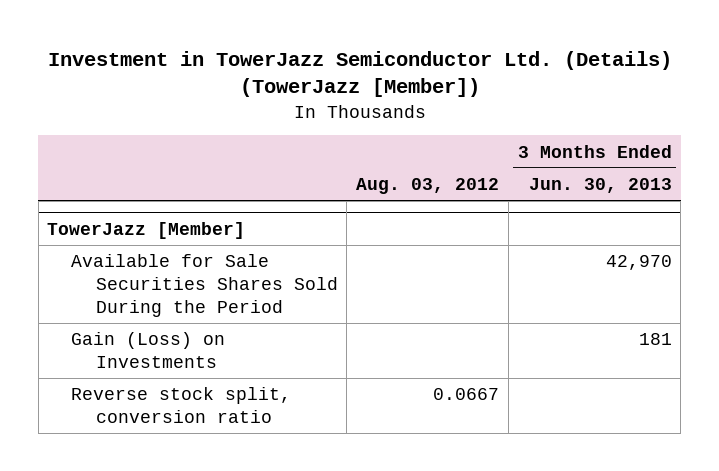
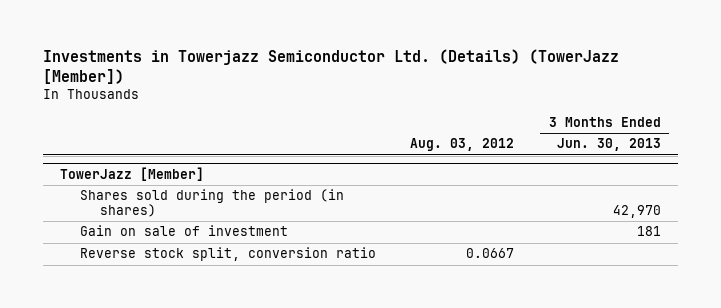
[47,50,672,98] Investment in TowerJazz Semiconductor Ltd. (Details) (TowerJazz [Member]) -> [42,49,619,84] Investments in Towerjazz Semiconductor Ltd. (Details) (TowerJazz [Member])
[71,254,338,317] Available for Sale Securities Shares Sold During the Period -> [80,189,345,218] Shares sold during the period (in shares)
[71,332,226,368] Gain (Loss) on Investments -> [80,225,289,237] Gain on sale of investment

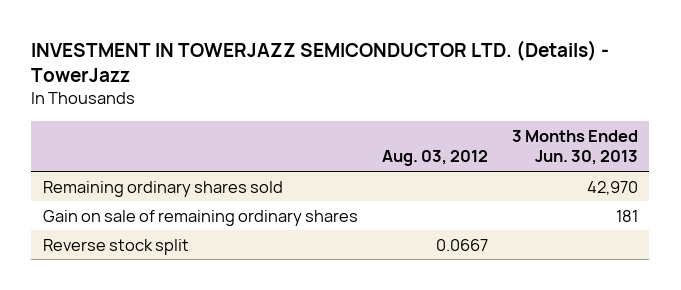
[42,49,619,84] Investments in Towerjazz Semiconductor Ltd. (Details) (TowerJazz [Member]) -> [31,39,610,83] INVESTMENT IN TOWERJAZZ SEMICONDUCTOR LTD. (Details) - TowerJazz
[60,166,205,181] TowerJazz [Member] -> none
[80,189,345,218] Shares sold during the period (in shares) -> [43,180,284,197] Remaining ordinary shares sold
[80,225,289,237] Gain on sale of investment -> [43,209,359,226] Gain on sale of remaining ordinary shares
[80,247,377,262] Reverse stock split, conversion ratio -> [43,238,190,255] Reverse stock split

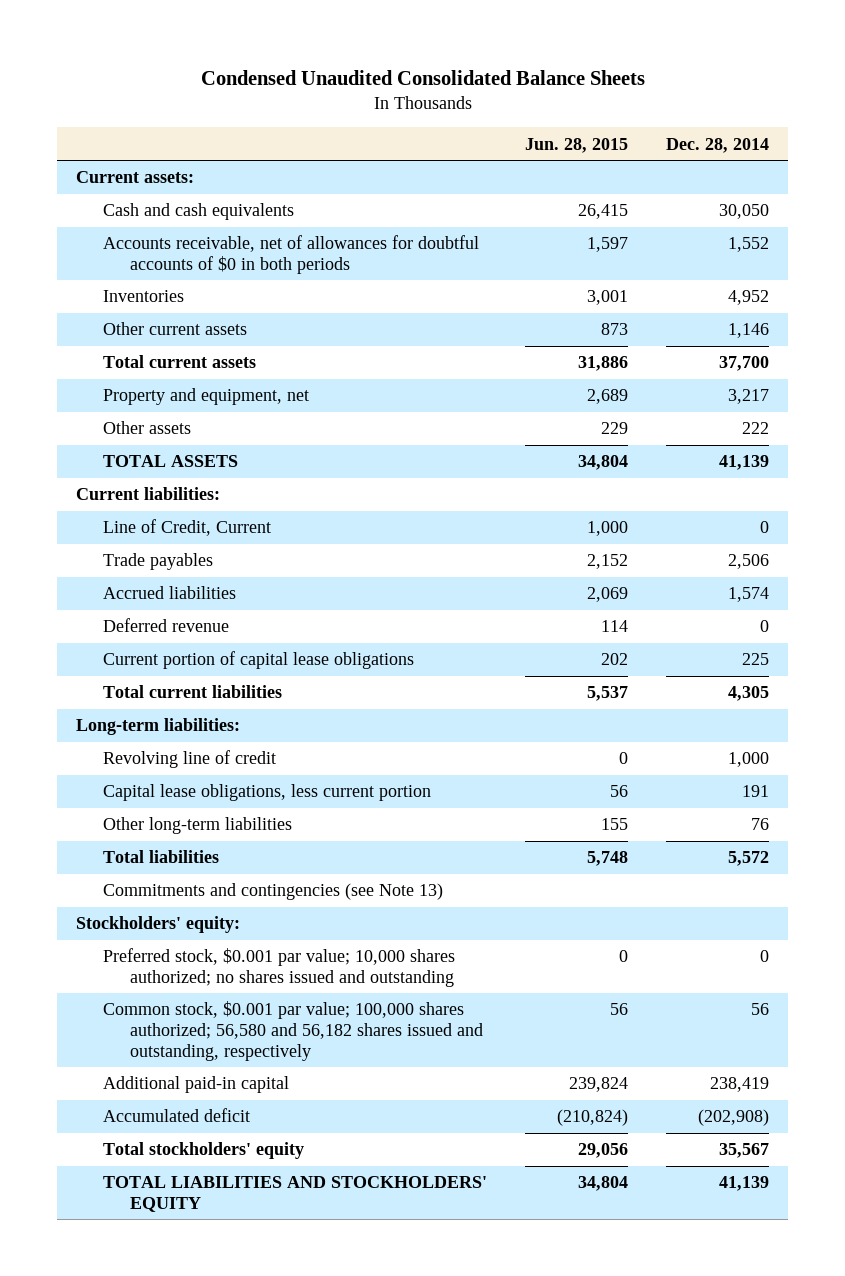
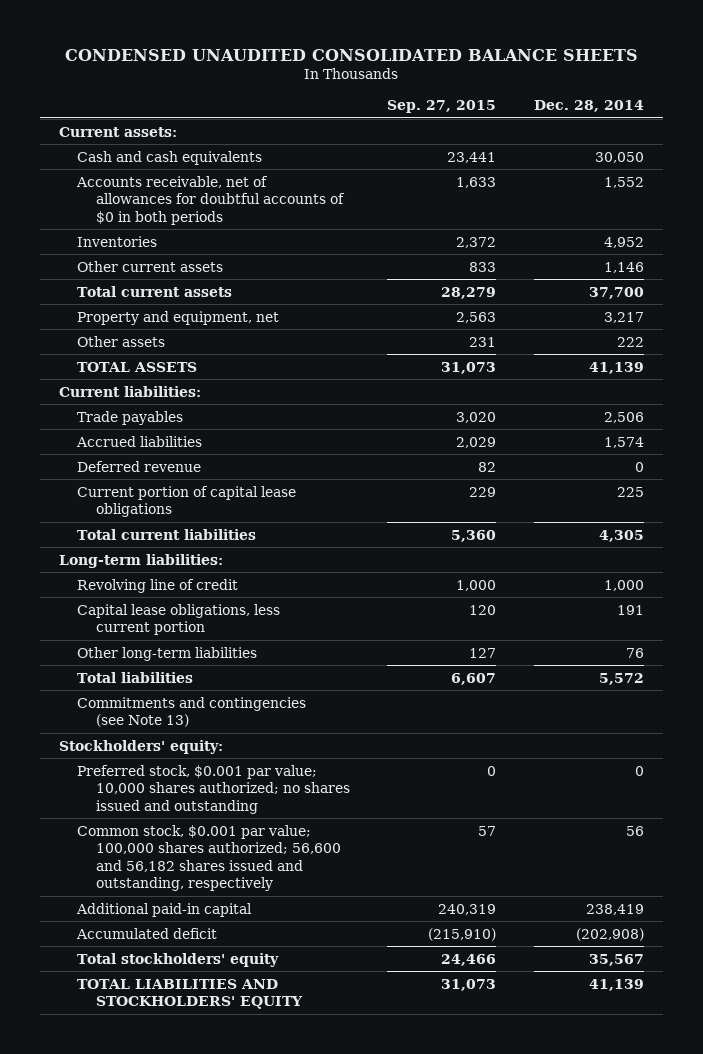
[200,70,645,86] Condensed Unaudited Consolidated Balance Sheets -> [65,48,639,61] CONDENSED UNAUDITED CONSOLIDATED BALANCE SHEETS
[525,137,629,153] Jun. 28, 2015 -> none
none -> [387,100,497,114] Sep. 27, 2015
[103,519,272,537] Line of Credit, Current -> none
[103,1001,484,1061] Common stock, $0.001 par value; 100,000 shares authorized; 56,580 and 56,182 shares issued and outstanding, respectively -> [77,824,341,892] Common stock, $0.001 par value; 100,000 shares authorized; 56,600 and 56,182 shares issued and outstanding, respectively

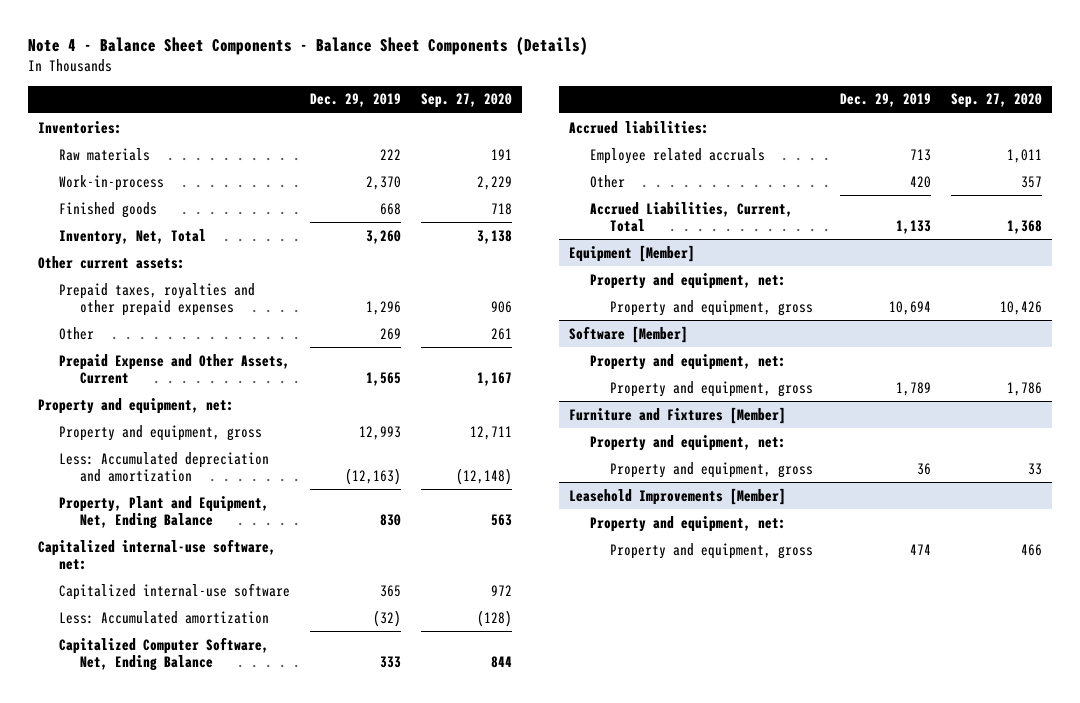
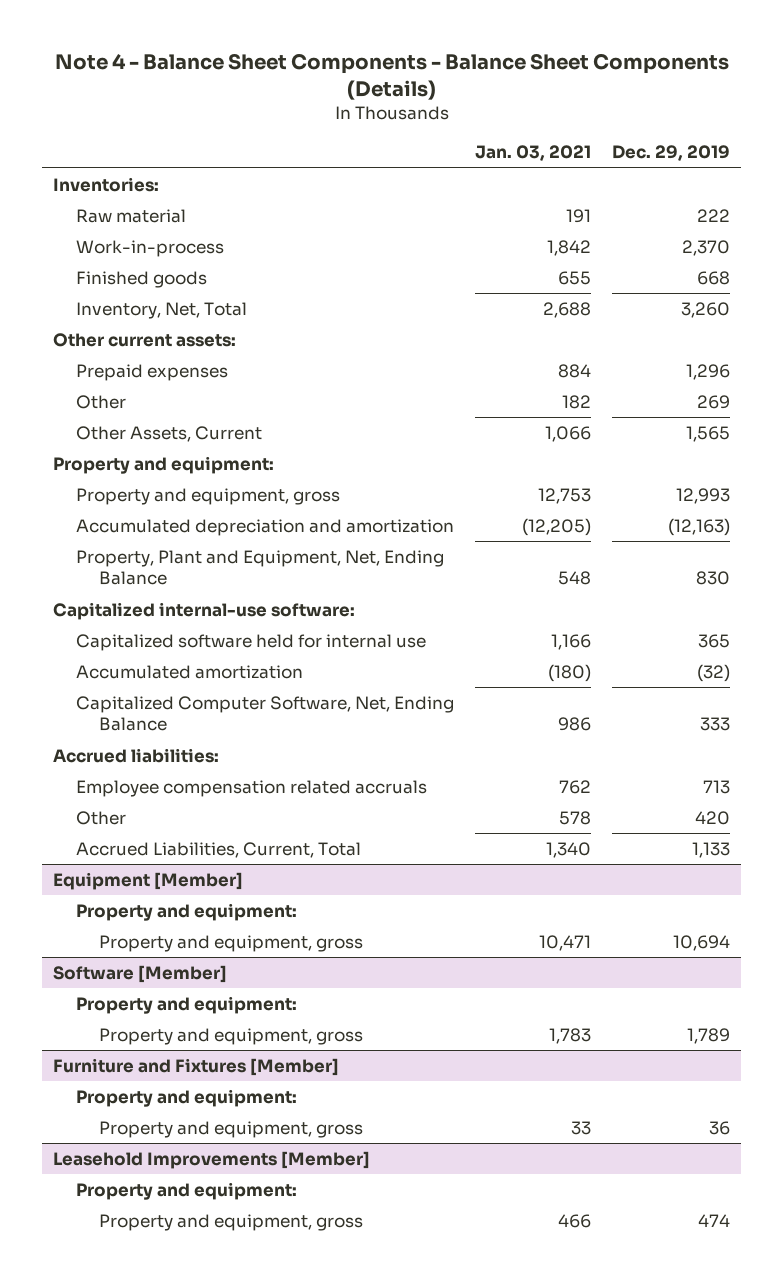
[420,93,512,109] Sep. 27, 2020 -> none
none -> [475,145,592,162] Jan. 03, 2021
[59,147,151,161] Raw materials -> [76,208,187,223] Raw material
[59,282,256,317] Prepaid taxes, royalties and other prepaid expenses -> [76,363,229,381] Prepaid expenses
[59,353,291,385] Prepaid Expense and Other Assets, Current -> [76,425,263,442] Other Assets, Current
[38,397,235,414] Property and equipment, net: -> [52,455,274,474] Property and equipment:
[59,451,270,483] Less: Accumulated depreciation and amortization -> [76,518,455,536] Accumulated depreciation and amortization
[38,538,277,571] Capitalized internal-use software, net: -> [52,601,355,620] Capitalized internal-use software:
[59,582,291,600] Capitalized internal-use software -> [76,633,427,651] Capitalized software held for internal use
[59,610,270,624] Less: Accumulated amortization -> [76,664,304,679] Accumulated amortization
[589,147,765,164] Employee related accruals -> [76,779,428,797] Employee compensation related accruals
[589,272,786,289] Property and equipment, net: -> [76,902,298,921] Property and equipment:
[589,353,786,370] Property and equipment, net: -> [76,995,298,1014] Property and equipment:
[589,434,786,451] Property and equipment, net: -> [76,1088,298,1107] Property and equipment:
[589,515,786,532] Property and equipment, net: -> [76,1181,298,1200] Property and equipment:

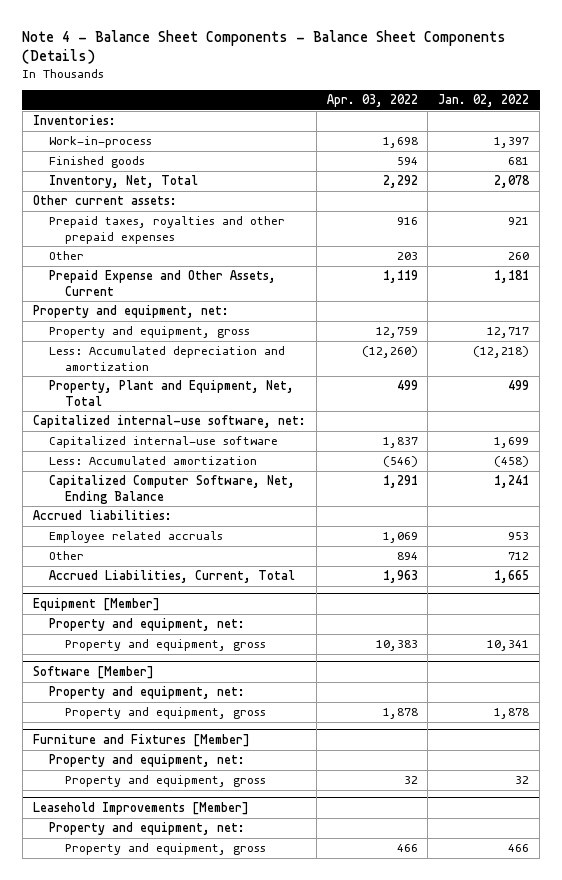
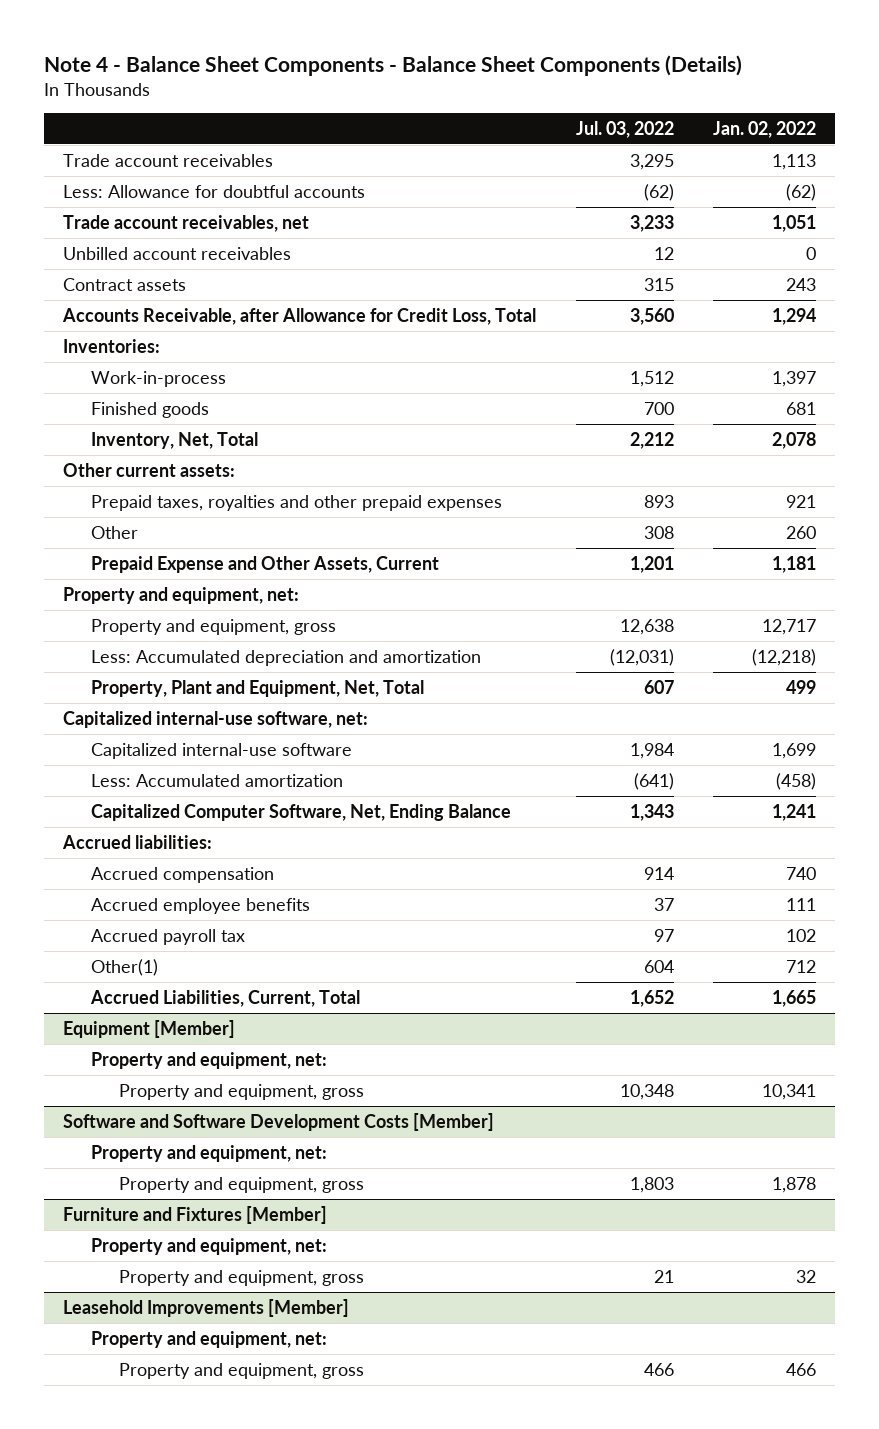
[326,94,418,108] Apr. 03, 2022 -> none
none -> [575,120,674,138] Jul. 03, 2022
none -> [63,153,274,167] Trade account receivables
none -> [63,184,366,198] Less: Allowance for doubtful accounts
none -> [63,214,310,232] Trade account receivables, net
none -> [63,246,292,260] Unbilled account receivables
none -> [63,277,187,291] Contract assets
none -> [62,307,537,325] Accounts Receivable, after Allowance for Credit Loss, Total
[48,531,223,544] Employee related accruals -> none
none -> [91,866,275,883] Accrued compensation
none -> [91,897,311,914] Accrued employee benefits
none -> [91,928,246,945] Accrued payroll tax
[48,551,84,561] Other -> [91,958,159,976] Other(1)
[32,666,154,680] Software [Member] -> none
none -> [63,1112,495,1131] Software and Software Development Costs [Member]

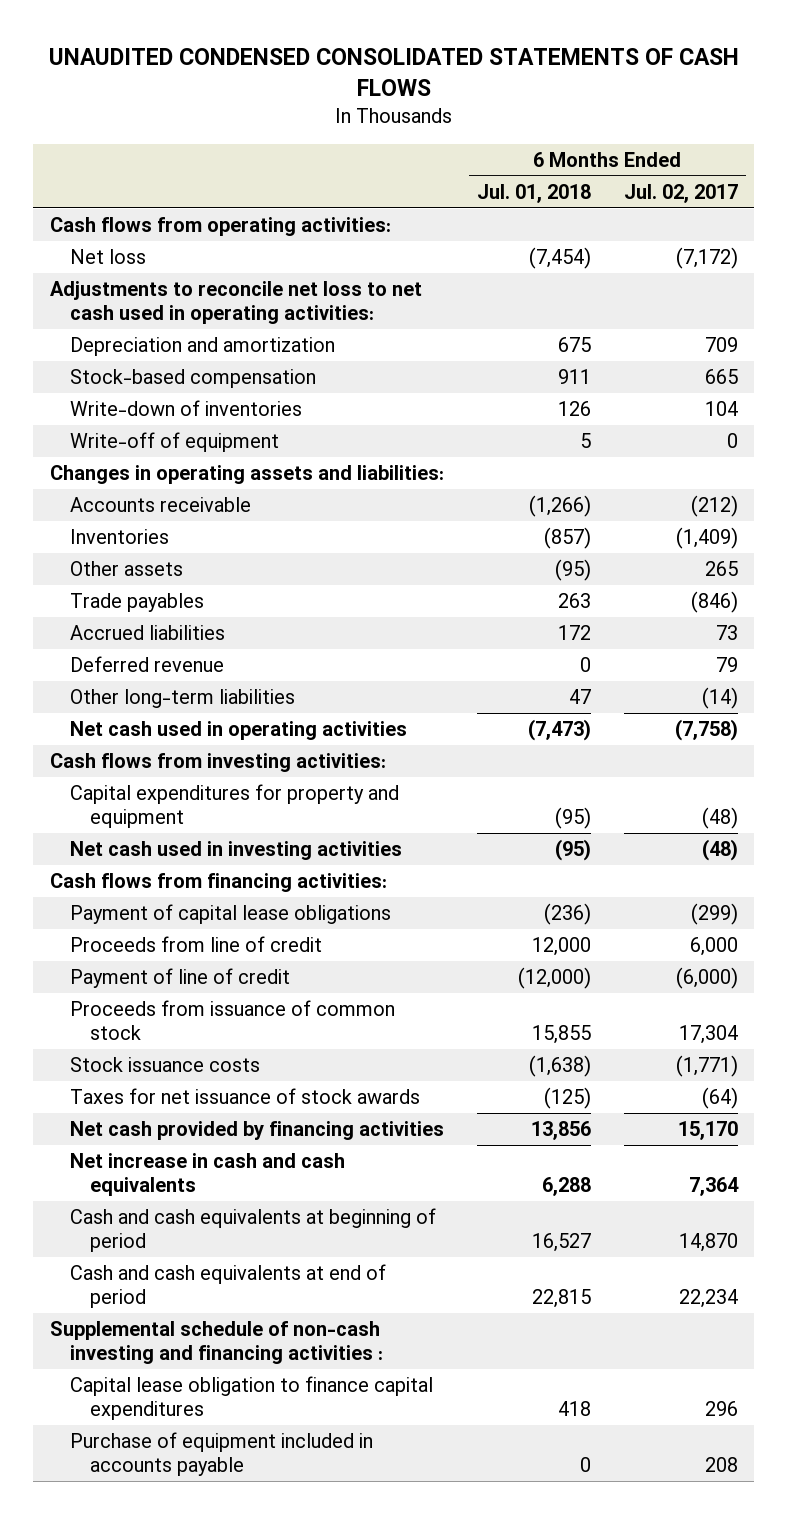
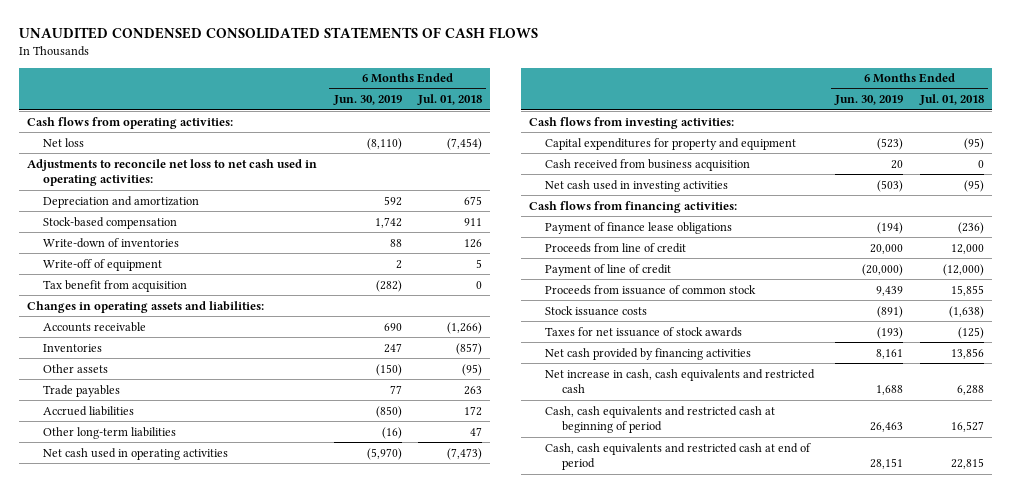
[623,183,738,203] Jul. 02, 2017 -> none
none -> [332,95,402,106] Jun. 30, 2019
none -> [43,279,188,292] Tax benefit from acquisition
[69,656,224,673] Deferred revenue -> none
none -> [545,158,751,171] Cash received from business acquisition
[69,904,391,925] Payment of capital lease obligations -> [545,221,733,234] Payment of finance lease obligations
[49,1321,383,1365] Supplemental schedule of non-cash investing and financing activities : -> none
[69,1376,433,1421] Capital lease obligation to finance capital expenditures -> none
[69,1432,373,1477] Purchase of equipment included in accounts payable -> none
[69,1153,345,1197] Net increase in cash and cash equivalents -> [545,368,816,394] Net increase in cash, cash equivalents and restricted cash
[69,1208,436,1253] Cash and cash equivalents at beginning of period -> [545,405,776,434] Cash, cash equivalents and restricted cash at beginning of period
[69,1264,386,1309] Cash and cash equivalents at end of period -> [545,442,812,471] Cash, cash equivalents and restricted cash at end of period

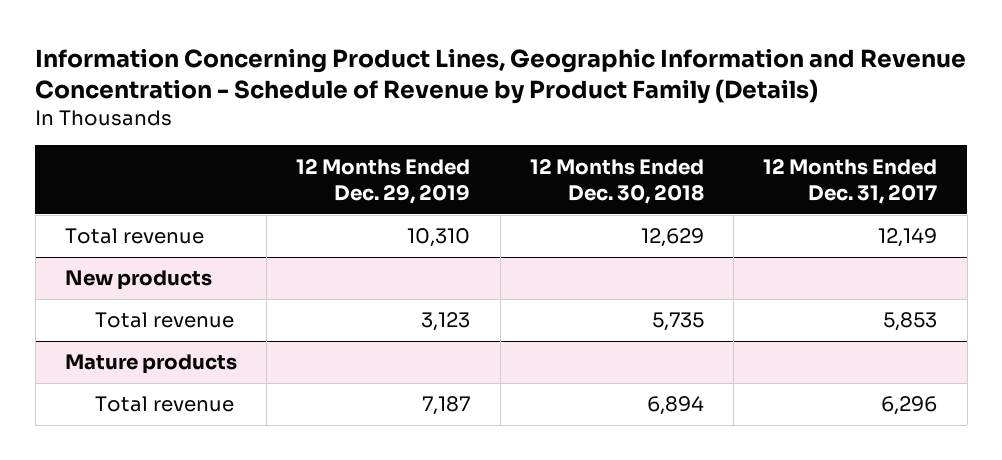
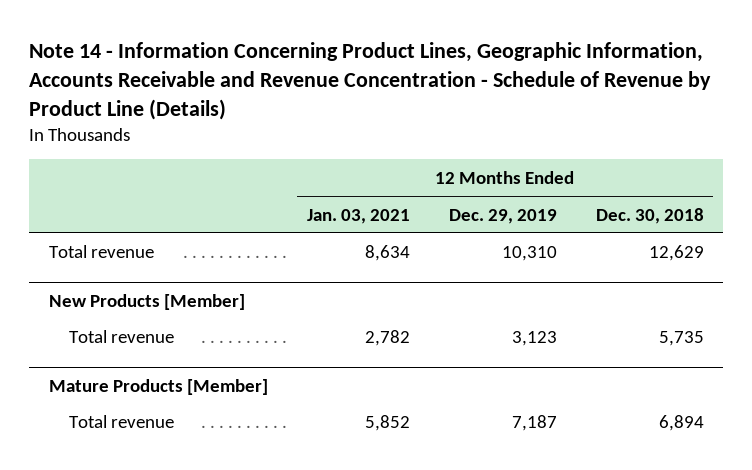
[35,47,967,104] Information Concerning Product Lines, Geographic Information and Revenue Concentration - Schedule of Revenue by Product Family (Details) -> [29,42,712,120] Note 14 - Information Concerning Product Lines, Geographic Information, Accounts Receivable and Revenue Concentration - Schedule of Revenue by Product Line (Details)
[763,157,938,205] 12 Months Ended Dec. 31, 2017 -> none
none -> [306,208,410,224] Jan. 03, 2021
[64,270,212,291] New products -> [48,293,245,310] New Products [Member]
[64,354,237,375] Mature products -> [48,378,268,395] Mature Products [Member]

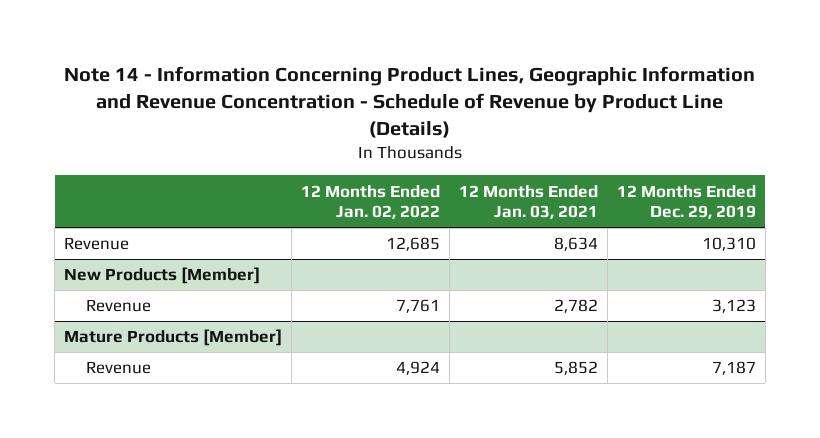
[29,42,712,120] Note 14 - Information Concerning Product Lines, Geographic Information, Accounts Receivable and Revenue Concentration - Schedule of Revenue by Product Line (Details) -> [64,66,756,138] Note 14 - Information Concerning Product Lines, Geographic Information and Revenue Concentration - Schedule of Revenue by Product Line (Details)
[595,207,704,224] Dec. 30, 2018 -> none
none -> [301,184,441,220] 12 Months Ended Jan. 02, 2022
[48,245,154,259] Total revenue -> [64,237,130,251] Revenue
[69,330,175,344] Total revenue -> [86,299,152,313] Revenue
[69,415,175,429] Total revenue -> [86,361,152,375] Revenue

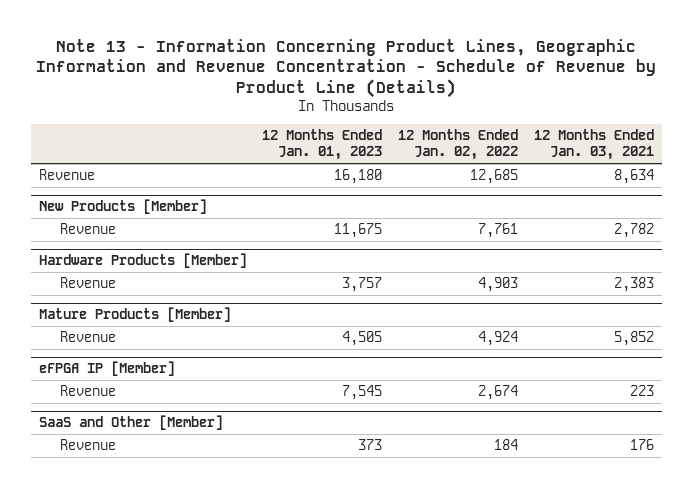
[64,66,756,138] Note 14 - Information Concerning Product Lines, Geographic Information and Revenue Concentration - Schedule of Revenue by Product Line (Details) -> [36,38,657,98] Note 13 - Information Concerning Product Lines, Geographic Information and Revenue Concentration - Schedule of Revenue by Product Line (Details)
[616,184,756,220] 12 Months Ended Dec. 29, 2019 -> none
none -> [262,129,383,161] 12 Months Ended Jan. 01, 2023
none -> [38,253,247,269] Hardware Products [Member]
none -> [59,277,116,289] Revenue
none -> [38,361,175,377] eFPGA IP [Member]
none -> [59,385,116,397] Revenue
none -> [38,415,223,431] SaaS and Other [Member]
none -> [59,439,116,451] Revenue

